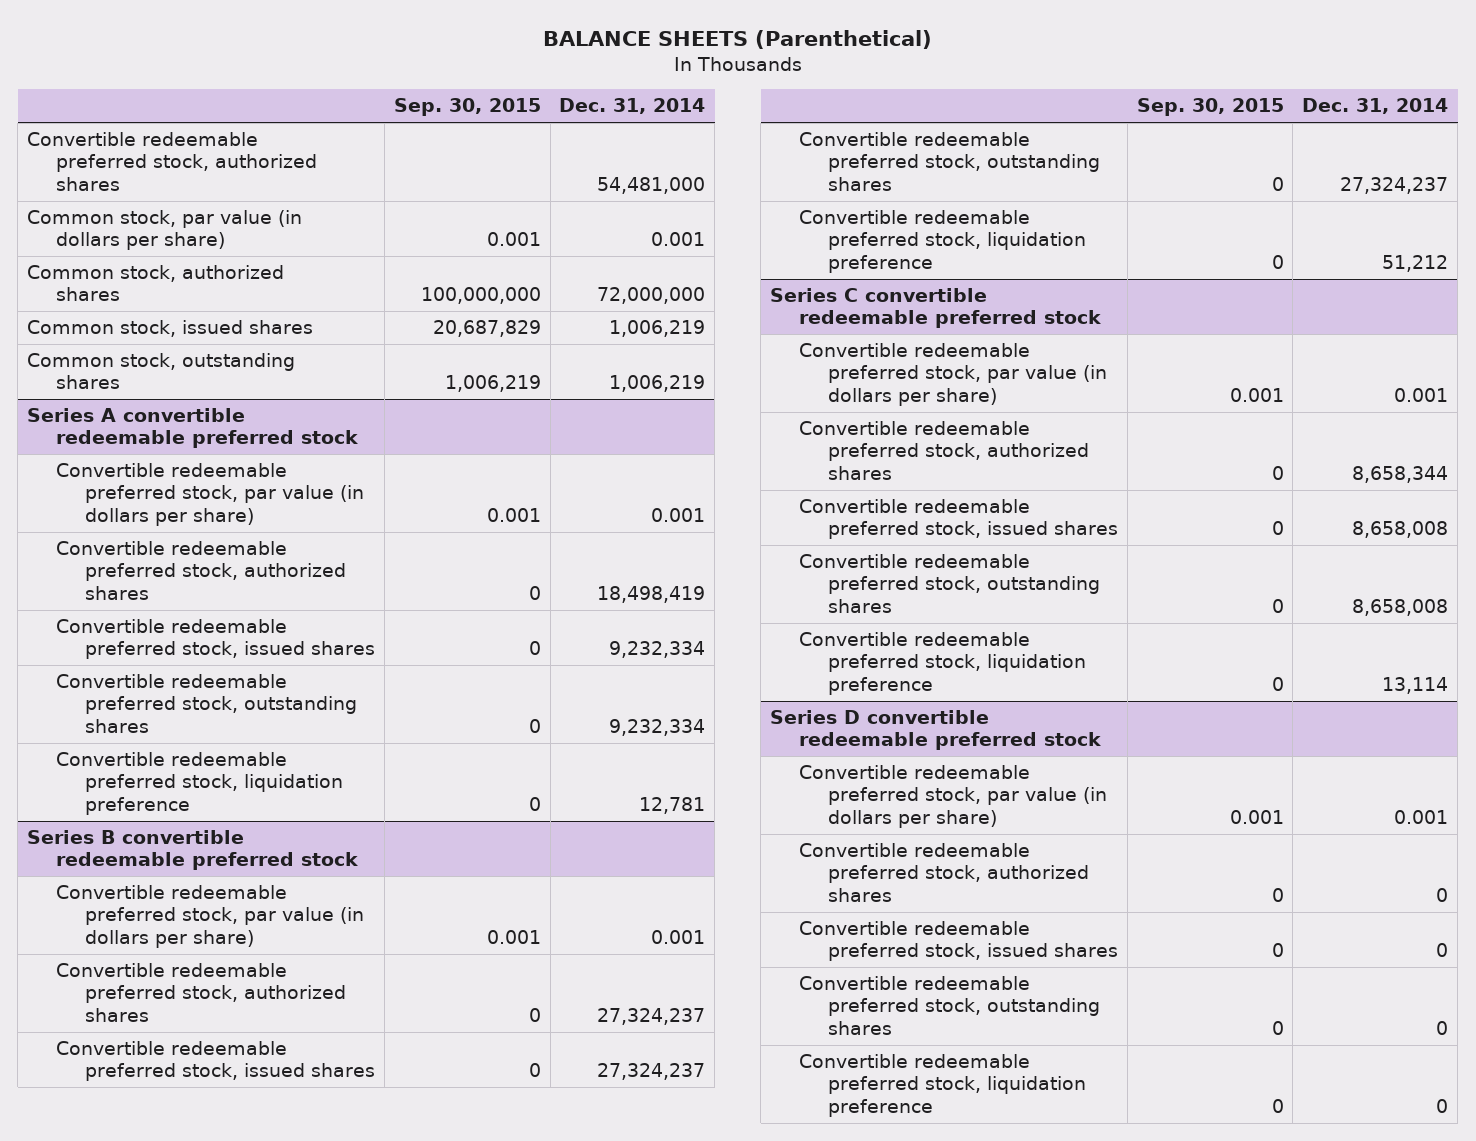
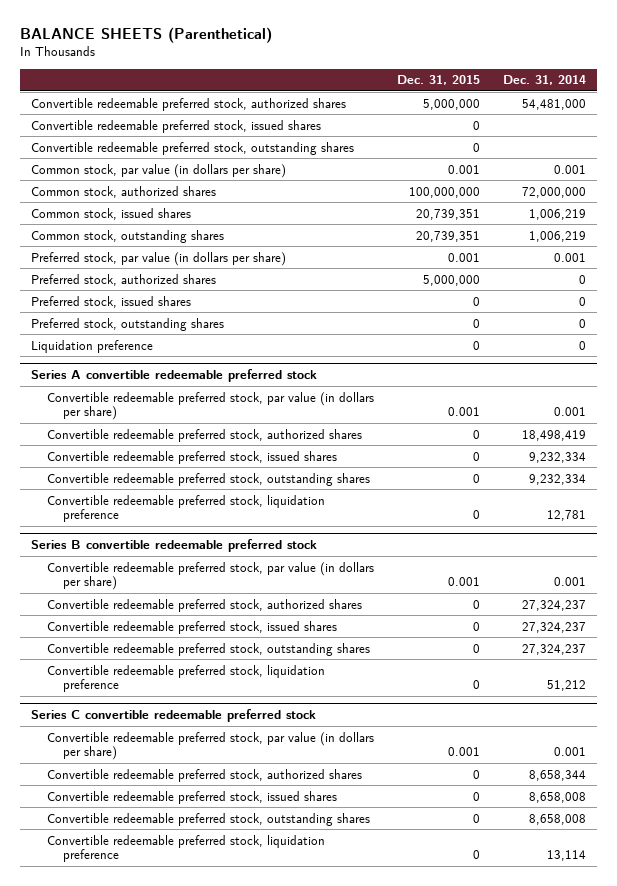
[393,98,541,117] Sep. 30, 2015 -> none
none -> [397,75,481,86] Dec. 31, 2015
none -> [31,119,322,133] Convertible redeemable preferred stock, issued shares
none -> [31,141,355,155] Convertible redeemable preferred stock, outstanding shares
none -> [31,251,287,266] Preferred stock, par value (in dollars per share)
none -> [31,273,217,286] Preferred stock, authorized shares
none -> [31,295,192,308] Preferred stock, issued shares
none -> [31,317,225,331] Preferred stock, outstanding shares
none -> [31,339,154,353] Liquidation preference
[770,710,1101,751] Series D convertible redeemable preferred stock -> none
[798,765,1107,828] Convertible redeemable preferred stock, par value (in dollars per share) -> none
[798,843,1089,902] Convertible redeemable preferred stock, authorized shares -> none
[798,921,1118,962] Convertible redeemable preferred stock, issued shares -> none
[798,976,1100,1035] Convertible redeemable preferred stock, outstanding shares -> none
[798,1054,1086,1117] Convertible redeemable preferred stock, liquidation preference -> none

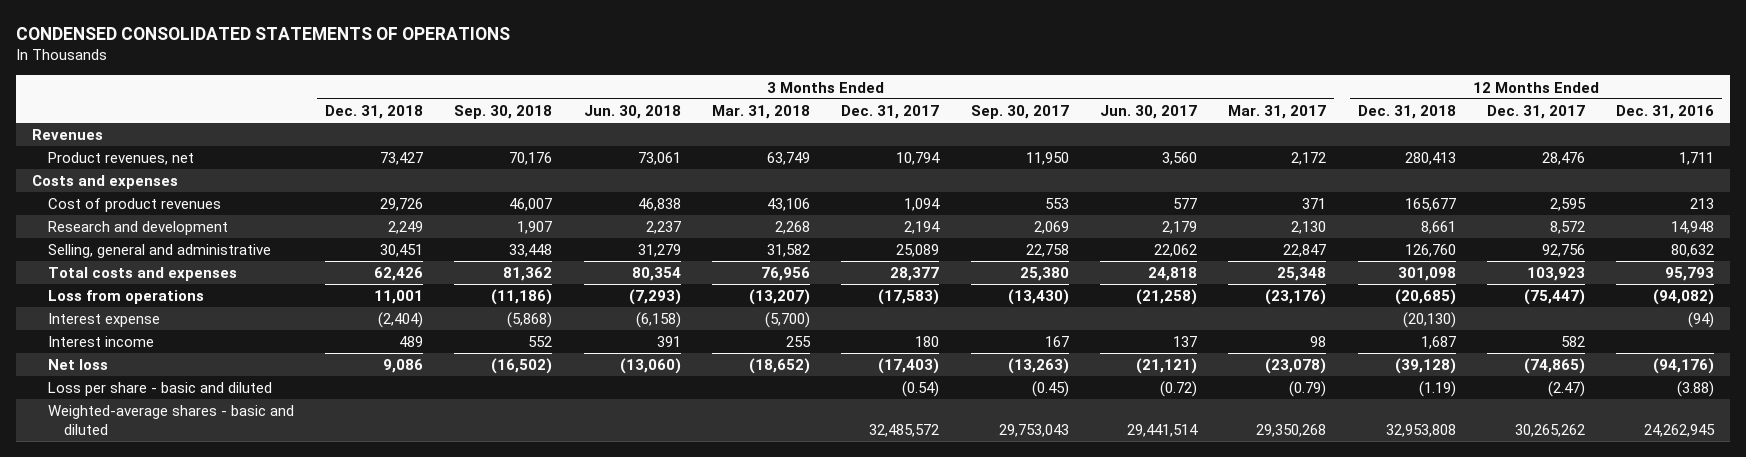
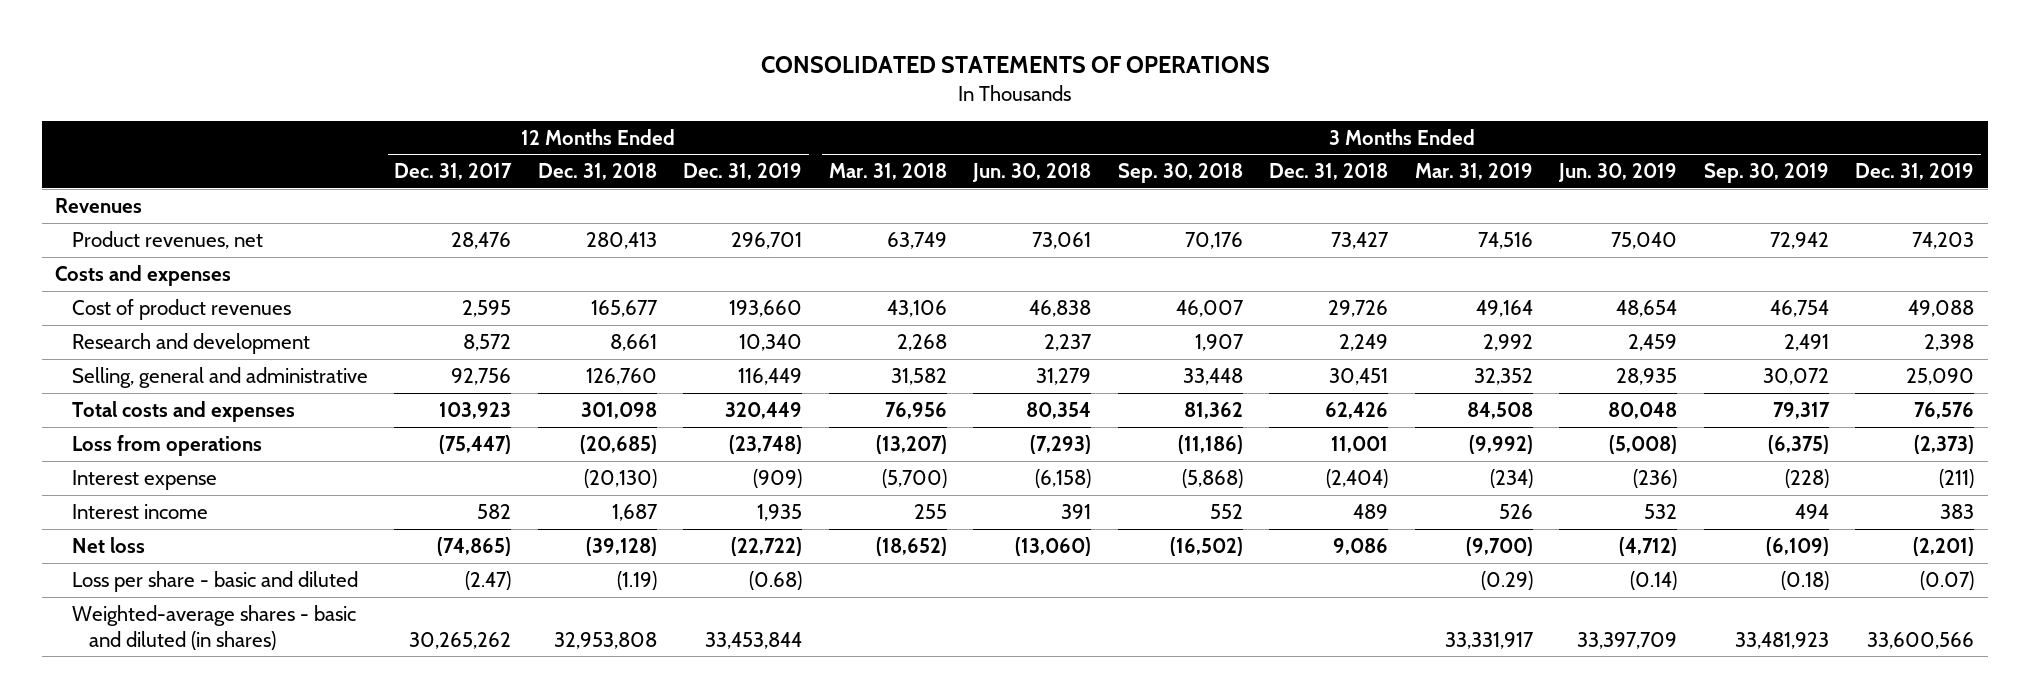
[15,26,510,40] CONDENSED CONSOLIDATED STATEMENTS OF OPERATIONS -> [760,56,1270,74] CONSOLIDATED STATEMENTS OF OPERATIONS
[841,104,940,119] Dec. 31, 2017 -> none
[970,104,1069,119] Sep. 30, 2017 -> none
[1100,104,1198,119] Jun. 30, 2017 -> none
[1228,104,1327,119] Mar. 31, 2017 -> none
[1616,104,1715,119] Dec. 31, 2016 -> none
none -> [683,163,803,181] Dec. 31, 2019
none -> [1414,163,1533,181] Mar. 31, 2019
none -> [1558,163,1678,183] Jun. 30, 2019
none -> [1703,163,1829,184] Sep. 30, 2019
none -> [1855,163,1975,181] Dec. 31, 2019
[47,405,294,436] Weighted-average shares - basic and diluted -> [71,604,356,650] Weighted-average shares - basic and diluted (in shares)

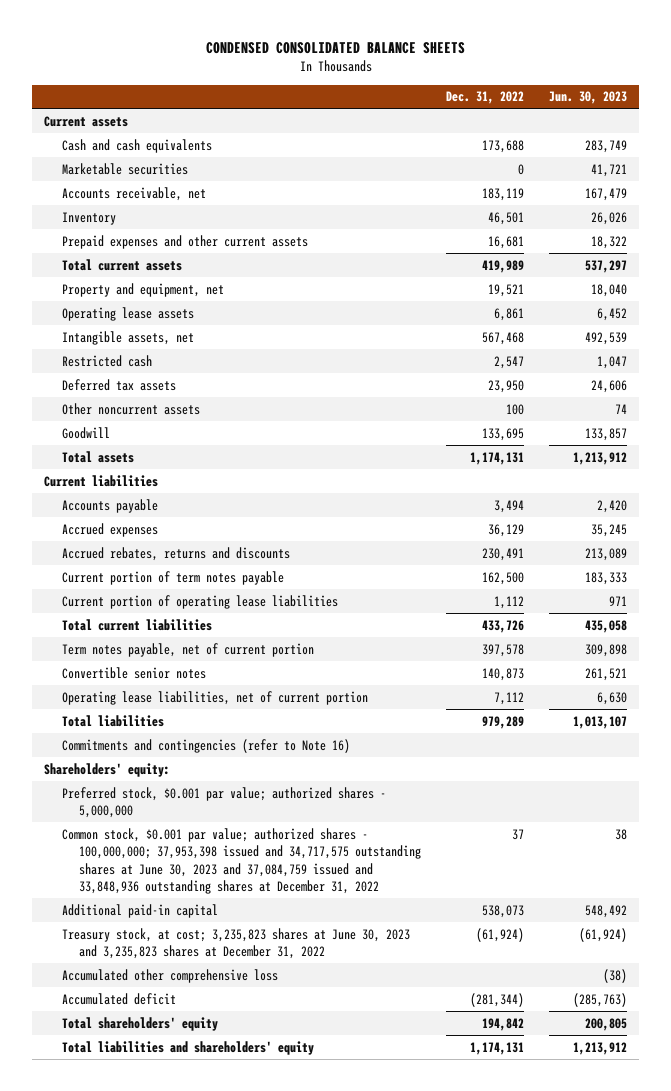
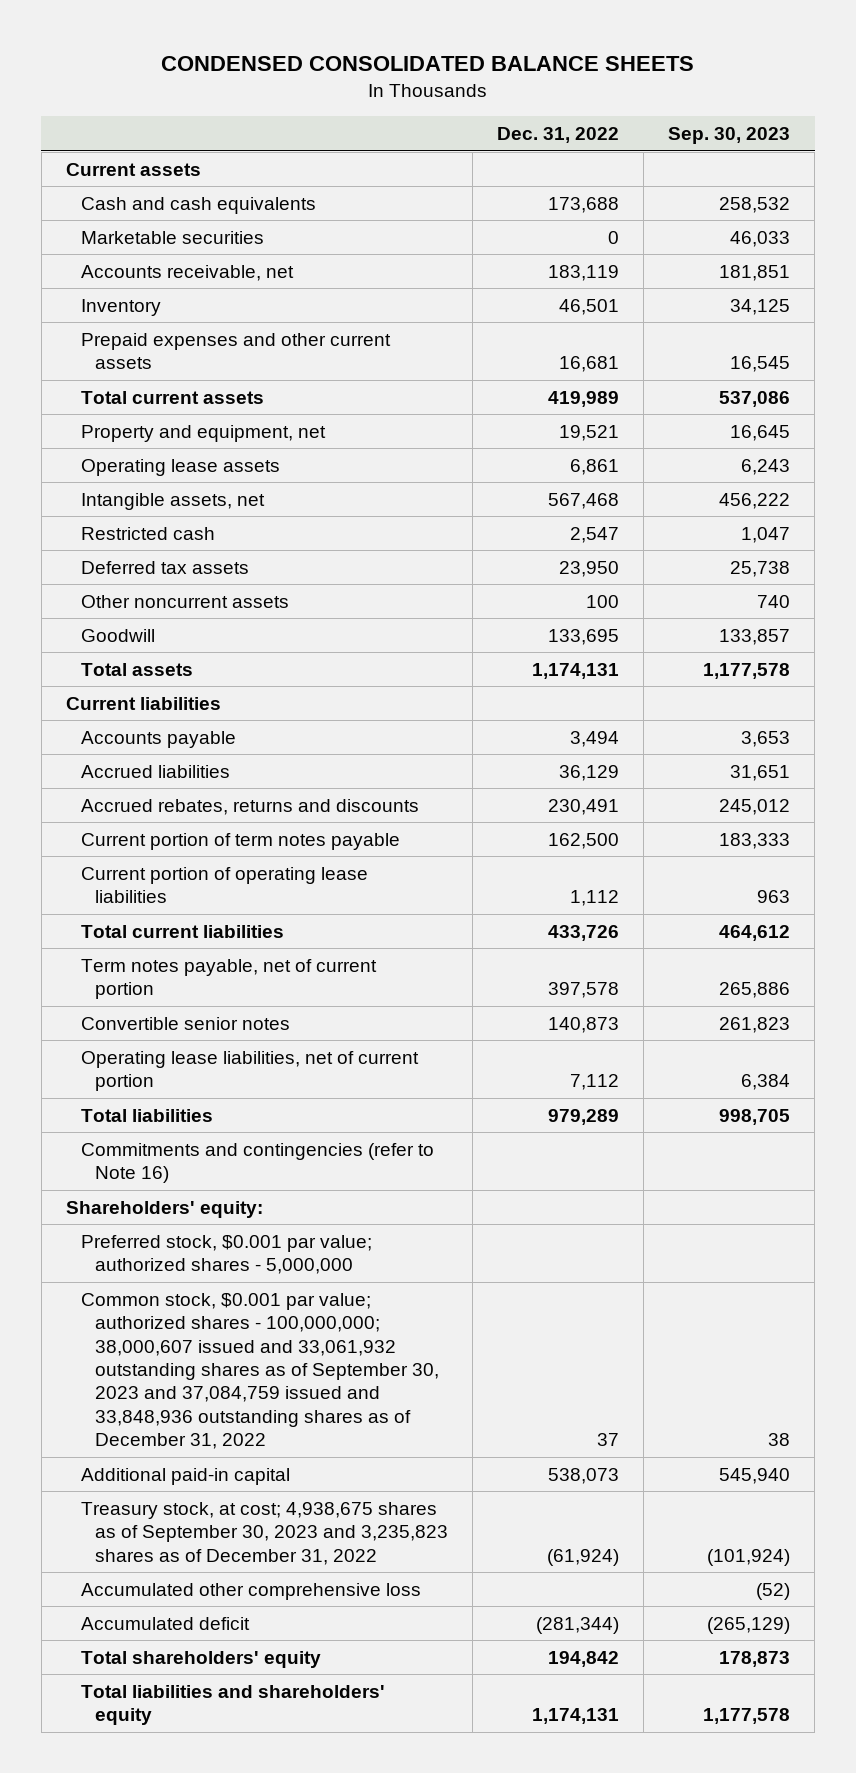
[548,91,627,105] Jun. 30, 2023 -> none
none -> [668,127,791,145] Sep. 30, 2023
[61,522,158,537] Accrued expenses -> [80,764,230,778] Accrued liabilities
[61,827,421,895] Common stock, $0.001 par value; authorized shares - 100,000,000; 37,953,398 issued and 34,717,575 outstanding shares at June 30, 2023 and 37,084,759 issued and 33,848,936 outstanding shares at December 31, 2022 -> [80,1292,440,1450] Common stock, $0.001 par value; authorized shares - 100,000,000; 38,000,607 issued and 33,061,932 outstanding shares as of September 30, 2023 and 37,084,759 issued and 33,848,936 outstanding shares as of December 31, 2022
[61,927,410,960] Treasury stock, at cost; 3,235,823 shares at June 30, 2023 and 3,235,823 shares at December 31, 2022 -> [80,1501,449,1565] Treasury stock, at cost; 4,938,675 shares as of September 30, 2023 and 3,235,823 shares as of December 31, 2022

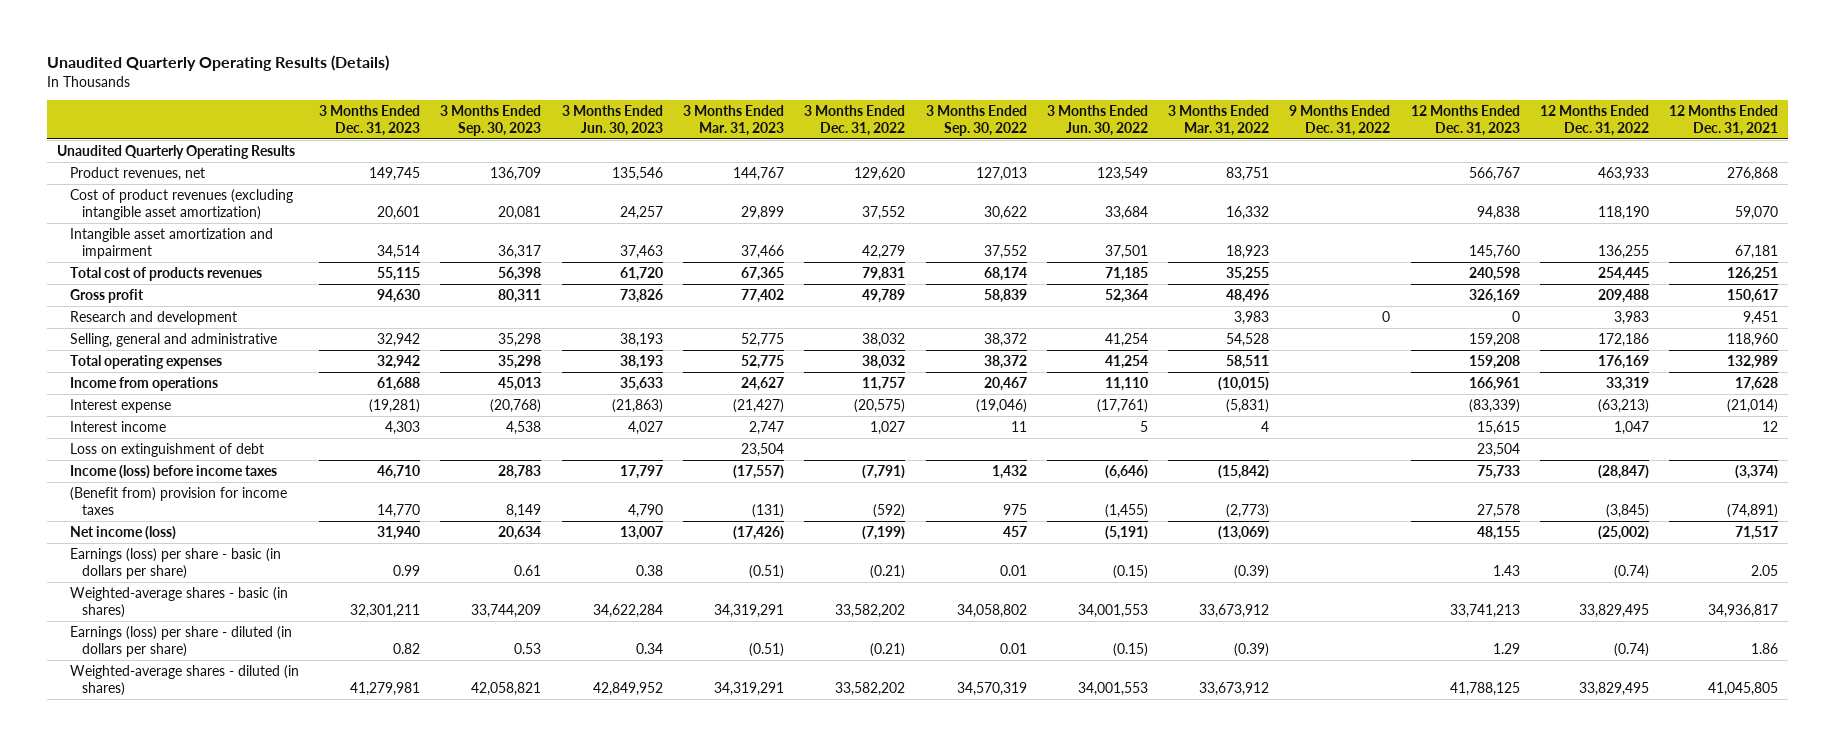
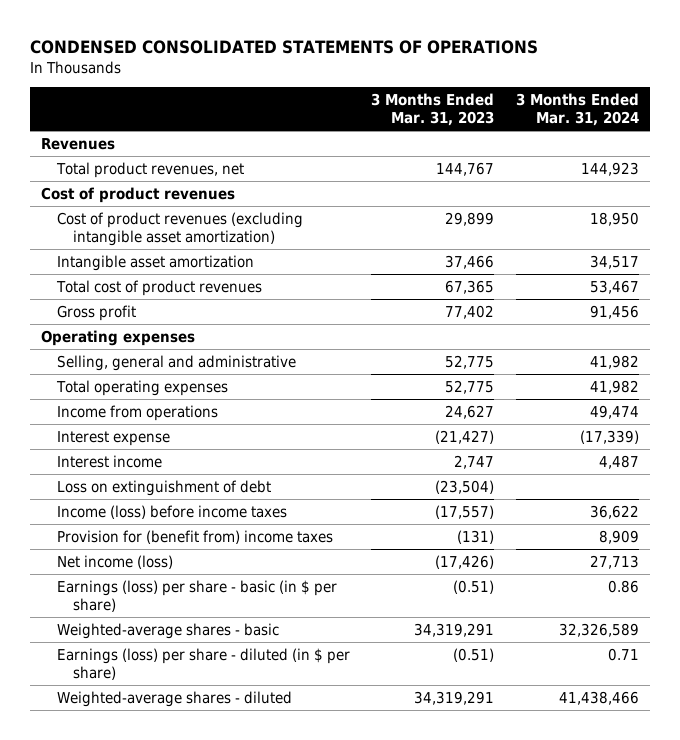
[47,55,390,72] Unaudited Quarterly Operating Results (Details) -> [30,40,539,55] CONDENSED CONSOLIDATED STATEMENTS OF OPERATIONS
[319,105,421,136] 3 Months Ended Dec. 31, 2023 -> none
[440,105,542,136] 3 Months Ended Sep. 30, 2023 -> none
[561,105,663,136] 3 Months Ended Jun. 30, 2023 -> none
[804,105,906,136] 3 Months Ended Dec. 31, 2022 -> none
[925,105,1027,136] 3 Months Ended Sep. 30, 2022 -> none
[1046,105,1148,136] 3 Months Ended Jun. 30, 2022 -> none
[1168,105,1270,136] 3 Months Ended Mar. 31, 2022 -> none
[1289,105,1391,136] 9 Months Ended Dec. 31, 2022 -> none
[1410,105,1520,136] 12 Months Ended Dec. 31, 2023 -> none
[1540,105,1650,136] 12 Months Ended Dec. 31, 2022 -> none
[1669,105,1779,136] 12 Months Ended Dec. 31, 2021 -> none
none -> [515,93,639,127] 3 Months Ended Mar. 31, 2024
[57,144,296,159] Unaudited Quarterly Operating Results -> none
none -> [41,137,116,150] Revenues
[69,166,205,181] Product revenues, net -> [55,161,244,178] Total product revenues, net
none -> [41,186,236,203] Cost of product revenues
[69,227,273,259] Intangible asset amortization and impairment -> [56,254,254,271] Intangible asset amortization
[69,266,262,281] Total cost of products revenues -> [55,279,262,296] Total cost of product revenues
[69,310,237,325] Research and development -> none
none -> [41,329,196,346] Operating expenses
[741,442,785,457] 23,504 -> [435,479,495,494] (23,504)
[69,486,287,515] (Benefit from) provision for income taxes -> [56,529,333,544] Provision for (benefit from) income taxes
[69,547,281,579] Earnings (loss) per share - basic (in dollars per share) -> [56,579,337,612] Earnings (loss) per share - basic (in $ per share)
[69,586,288,618] Weighted-average shares - basic (in shares) -> [56,622,279,639] Weighted-average shares - basic
[69,625,292,657] Earnings (loss) per share - diluted (in dollars per share) -> [56,647,350,680] Earnings (loss) per share - diluted (in $ per share)
[69,664,299,696] Weighted-average shares - diluted (in shares) -> [56,690,292,707] Weighted-average shares - diluted

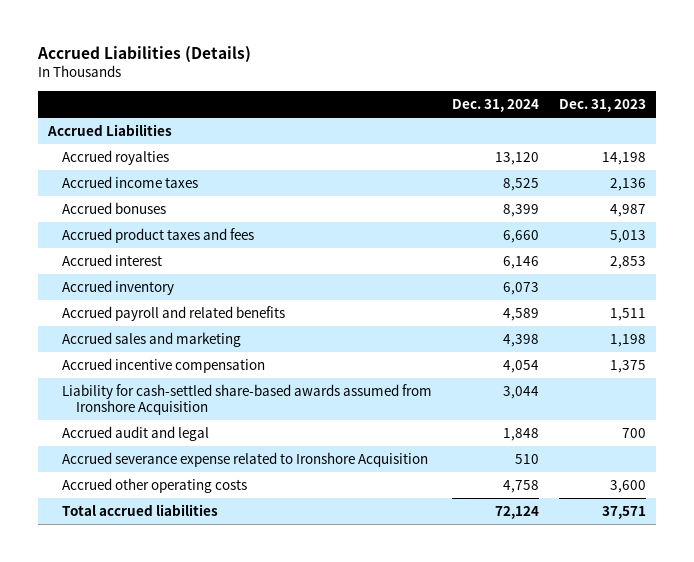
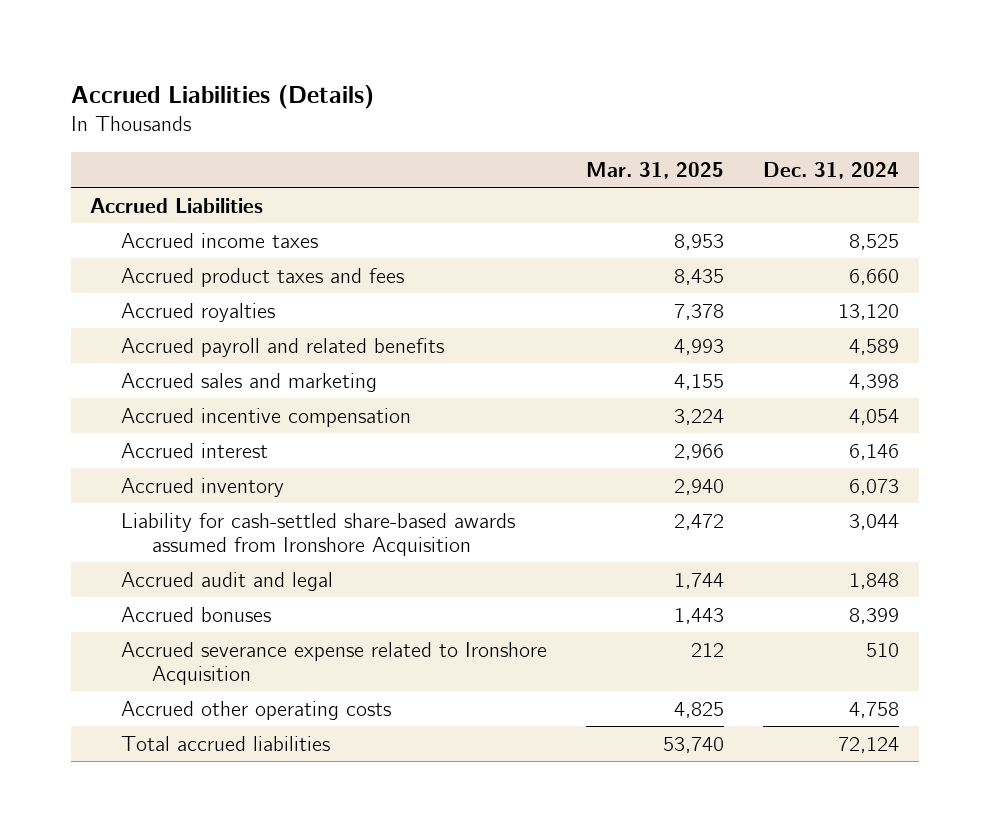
[558,99,646,113] Dec. 31, 2023 -> none
none -> [586,162,725,180] Mar. 31, 2025
[61,150,169,166] Accrued royalties -> [121,302,276,322] Accrued royalties
[61,254,162,267] Accrued interest -> [121,442,269,458] Accrued interest
[61,280,174,296] Accrued inventory -> [121,477,285,497] Accrued inventory
[61,202,166,215] Accrued bonuses -> [121,606,272,622] Accrued bonuses

